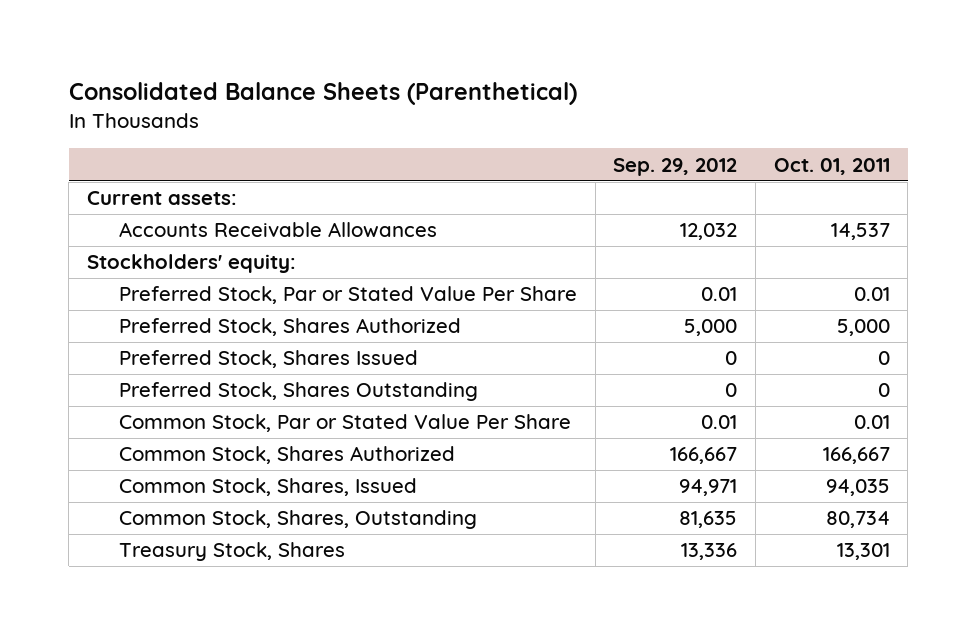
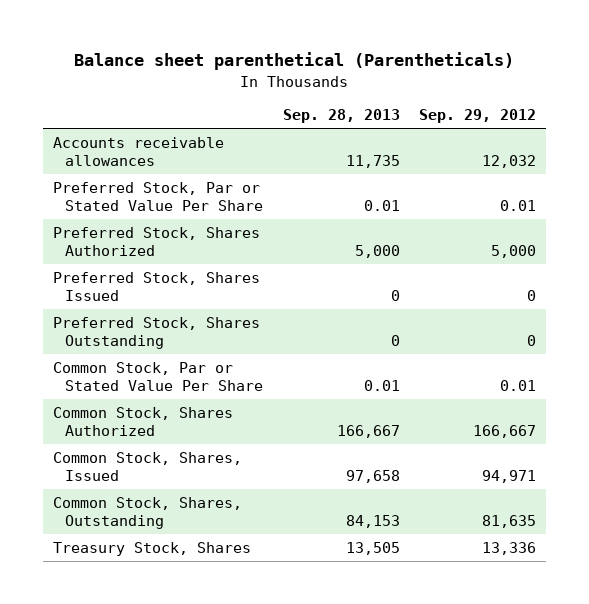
[68,82,577,106] Consolidated Balance Sheets (Parenthetical) -> [74,52,515,71] Balance sheet parenthetical (Parentheticals)
[773,157,890,175] Oct. 01, 2011 -> none
none -> [282,109,400,124] Sep. 28, 2013
[86,191,237,206] Current assets: -> none
[86,254,296,274] Stockholders' equity: -> none
[119,222,438,239] Accounts Receivable Allowances -> [53,136,225,167] Accounts receivable allowances

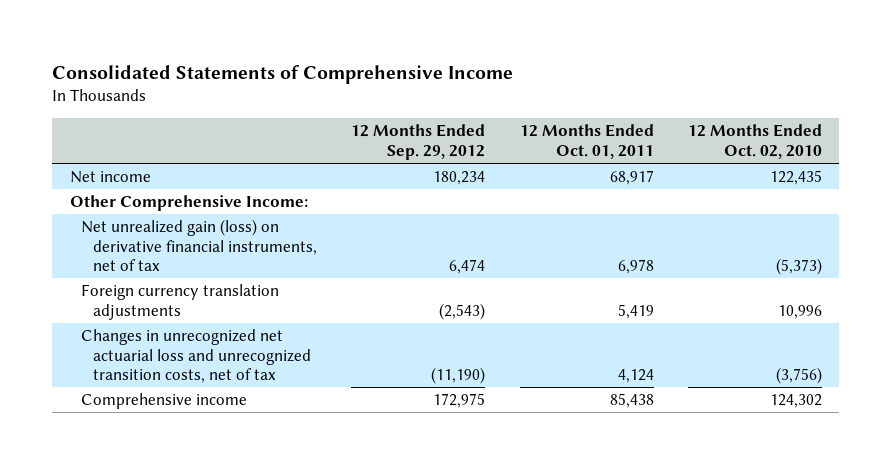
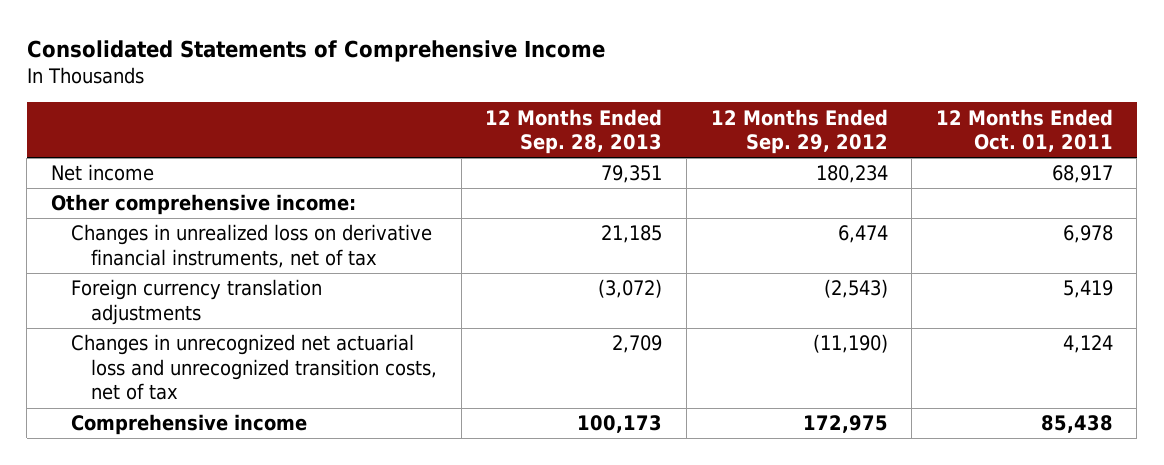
[687,124,822,159] 12 Months Ended Oct. 02, 2010 -> none
none -> [485,108,663,155] 12 Months Ended Sep. 28, 2013
[69,195,308,212] Other Comprehensive Income: -> [51,194,357,216] Other comprehensive income:
[81,219,318,272] Net unrealized gain (loss) on derivative financial instruments, net of tax -> [71,224,433,268] Changes in unrealized loss on derivative financial instruments, net of tax

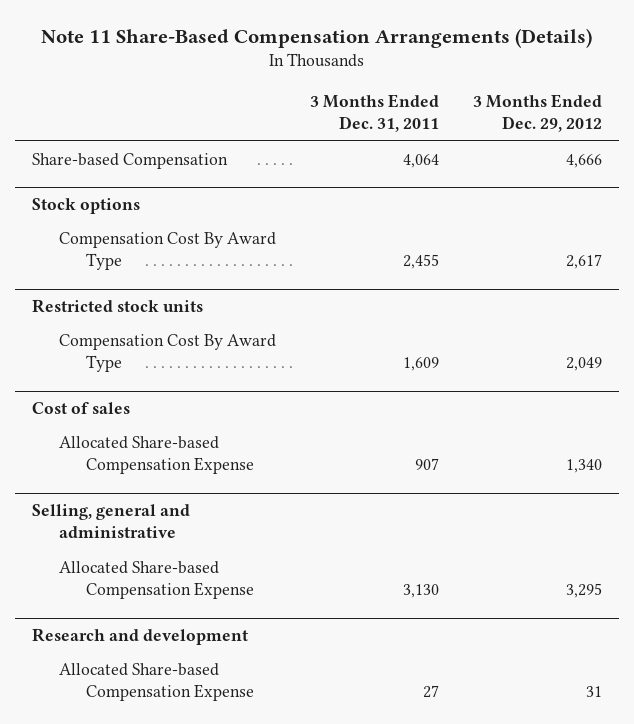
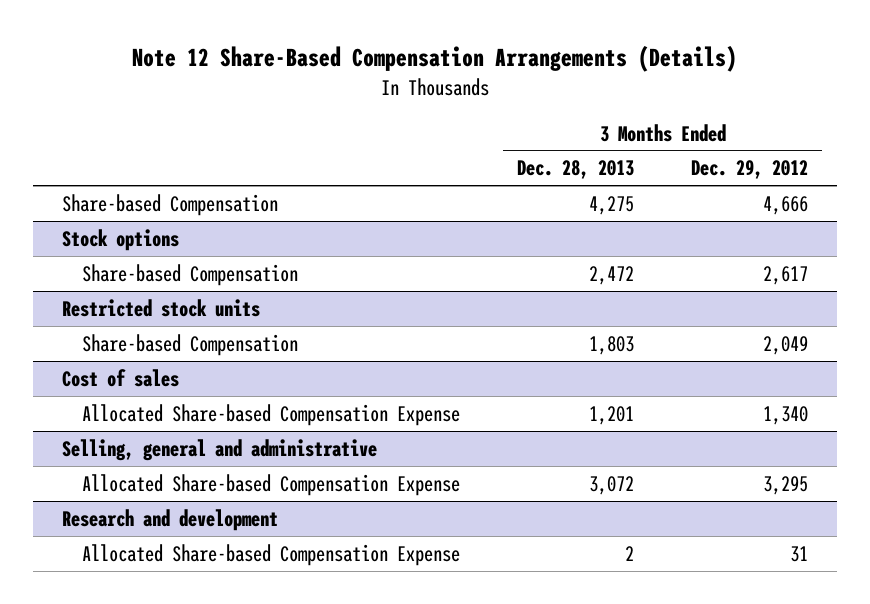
[41,27,593,48] Note 11 Share-Based Compensation Arrangements (Details) -> [131,44,737,72] Note 12 Share-Based Compensation Arrangements (Details)
[309,93,439,133] 3 Months Ended Dec. 31, 2011 -> none
none -> [517,160,635,180] Dec. 28, 2013
[58,231,276,271] Compensation Cost By Award Type -> [82,263,299,286] Share-based Compensation
[58,333,276,373] Compensation Cost By Award Type -> [82,333,299,356] Share-based Compensation

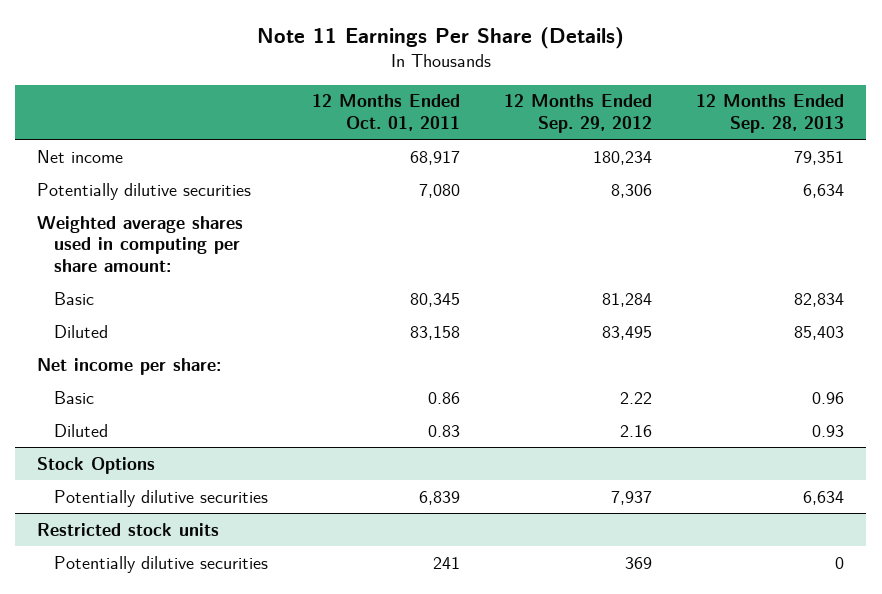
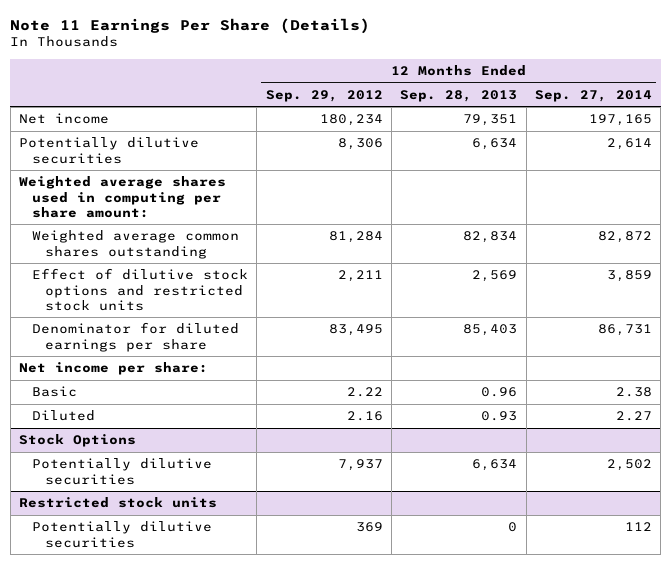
[312,94,461,132] 12 Months Ended Oct. 01, 2011 -> none
none -> [534,89,652,102] Sep. 27, 2014
[54,291,95,305] Basic -> [32,230,240,259] Weighted average common shares outstanding
none -> [32,268,249,311] Effect of dilutive stock options and restricted stock units
[54,324,109,338] Diluted -> [32,322,240,352] Denominator for diluted earnings per share

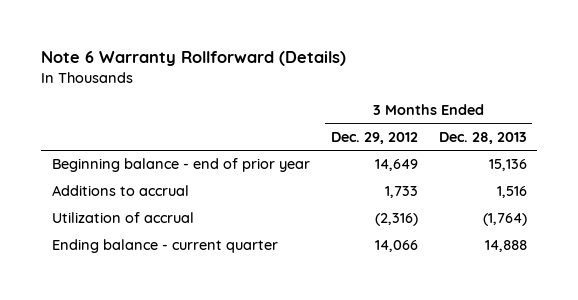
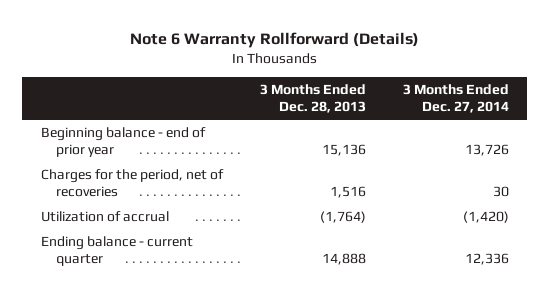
[330,132,418,145] Dec. 29, 2012 -> none
none -> [402,84,509,114] 3 Months Ended Dec. 27, 2014
[51,185,189,197] Additions to accrual -> [40,169,224,198] Charges for the period, net of recoveries

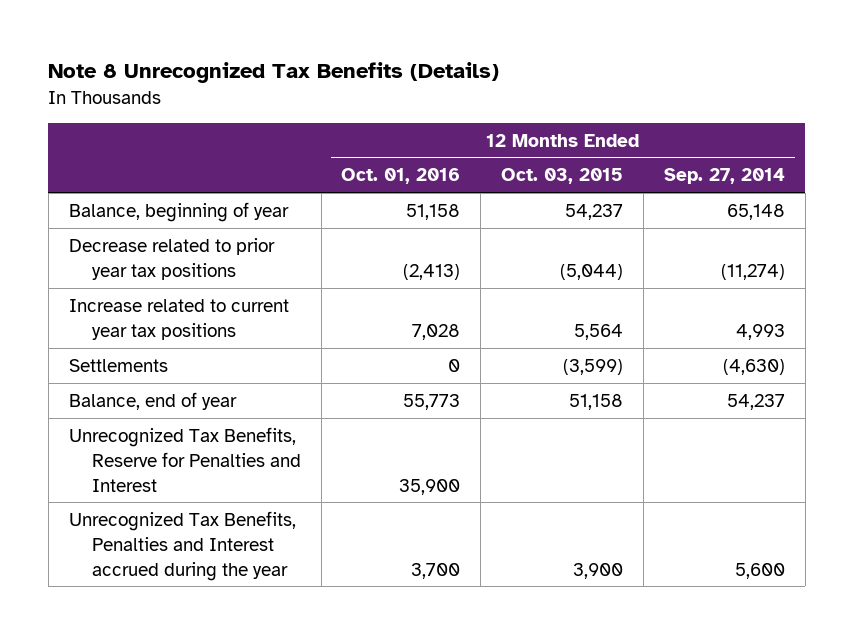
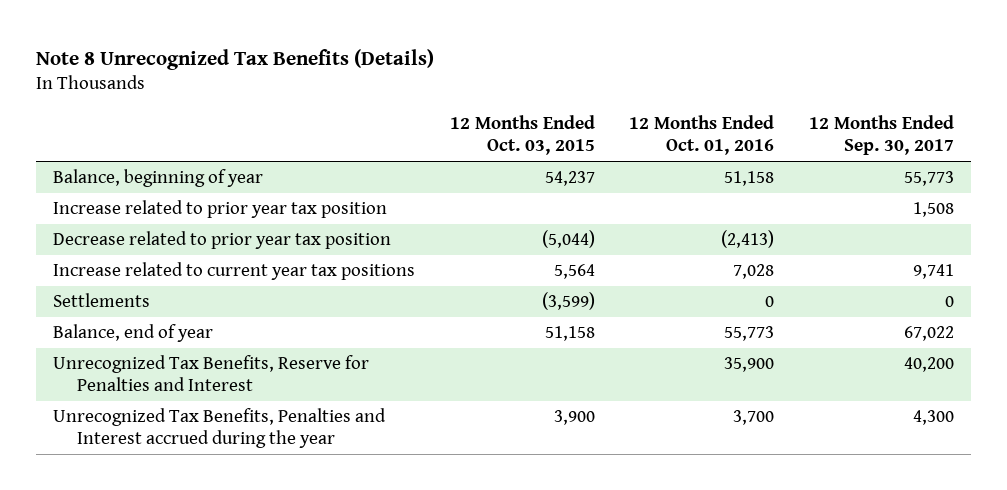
[664,168,786,185] Sep. 27, 2014 -> none
none -> [808,115,954,156] 12 Months Ended Sep. 30, 2017
none -> [53,200,388,219] Increase related to prior year tax position
[68,237,275,280] Decrease related to prior year tax positions -> [53,231,392,250] Decrease related to prior year tax position

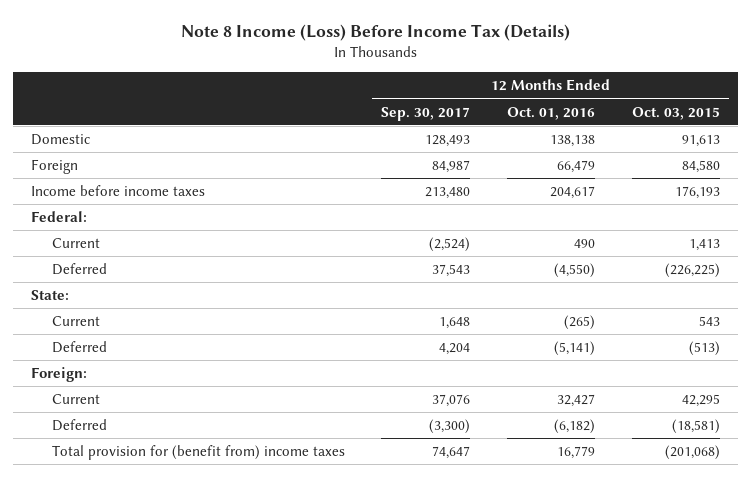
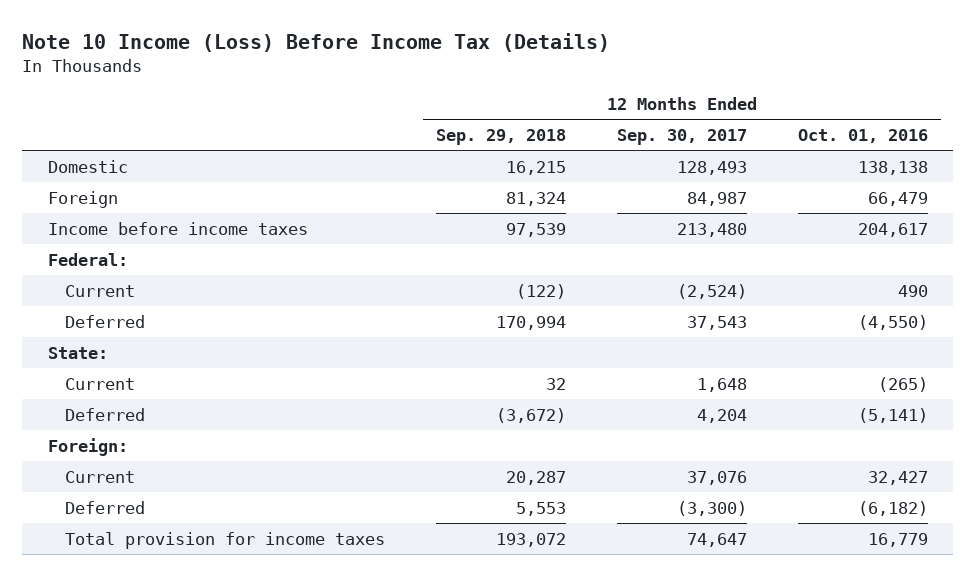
[180,23,570,41] Note 8 Income (Loss) Before Income Tax (Details) -> [22,32,611,52] Note 10 Income (Loss) Before Income Tax (Details)
[631,106,720,120] Oct. 03, 2015 -> none
none -> [435,129,566,146] Sep. 29, 2018
[51,445,345,461] Total provision for (benefit from) income taxes -> [64,531,385,549] Total provision for income taxes

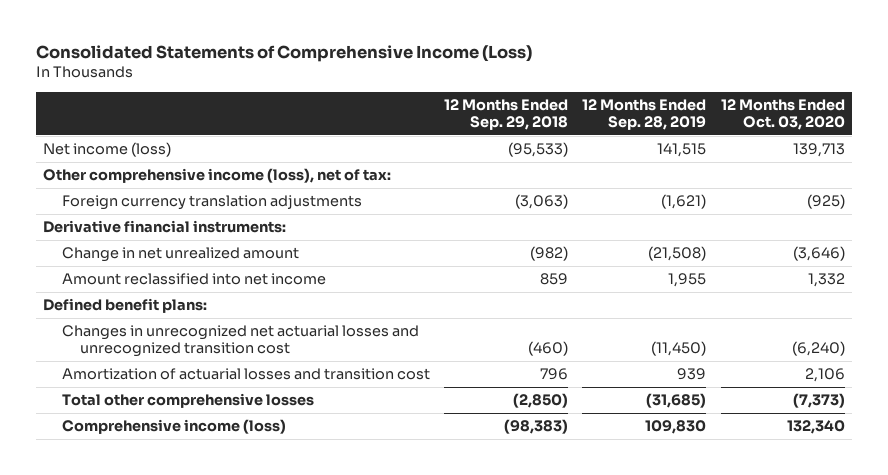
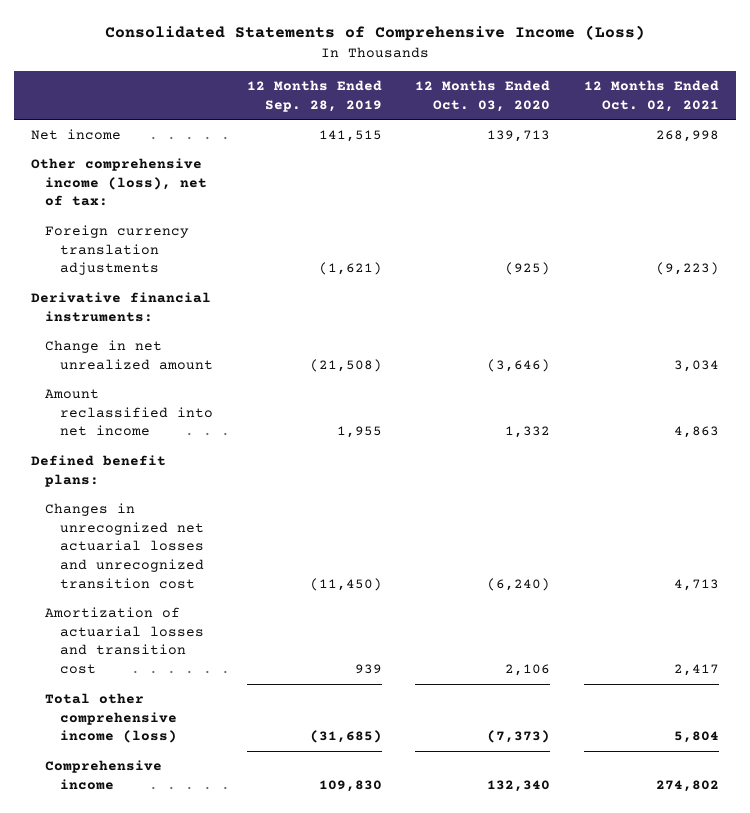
[444,98,569,130] 12 Months Ended Sep. 29, 2018 -> none
none -> [584,80,720,112] 12 Months Ended Oct. 02, 2021
[43,142,172,158] Net income (loss) -> [31,128,122,140] Net income
[61,393,314,409] Total other comprehensive losses -> [45,692,177,744] Total other comprehensive income (loss)
[61,419,286,435] Comprehensive income (loss) -> [45,759,163,790] Comprehensive income

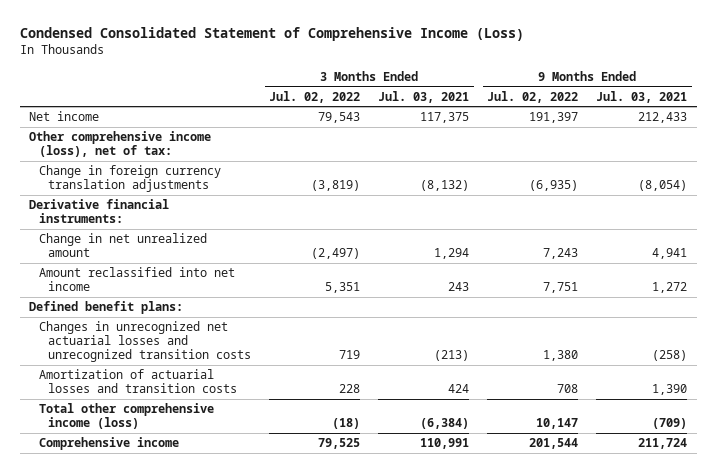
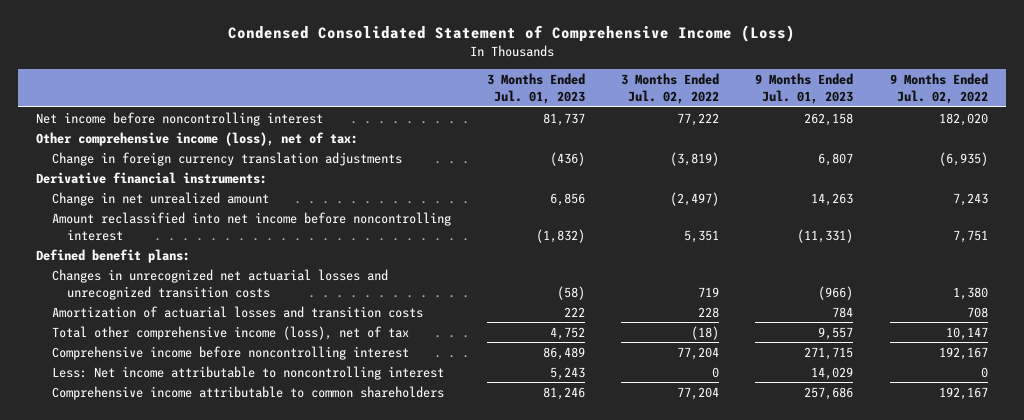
[378,90,470,103] Jul. 03, 2021 -> none
[596,90,688,103] Jul. 03, 2021 -> none
none -> [487,73,586,105] 3 Months Ended Jul. 01, 2023
none -> [755,73,854,105] 9 Months Ended Jul. 01, 2023
[29,111,100,122] Net income -> none
none -> [36,111,324,126] Net income before noncontrolling interest
[38,267,235,292] Amount reclassified into net income -> [51,211,451,241] Amount reclassified into net income before noncontrolling interest
[38,403,214,430] Total other comprehensive income (loss) -> [51,325,409,340] Total other comprehensive income (loss), net of tax
none -> [51,345,409,360] Comprehensive income before noncontrolling interest
none -> [51,365,444,380] Less: Net income attributable to noncontrolling interest
[38,437,179,451] Comprehensive income -> [51,385,444,400] Comprehensive income attributable to common shareholders
[318,438,361,450] 79,525 -> [677,386,720,400] 77,204
[529,438,579,450] 201,544 -> [938,386,988,400] 192,167

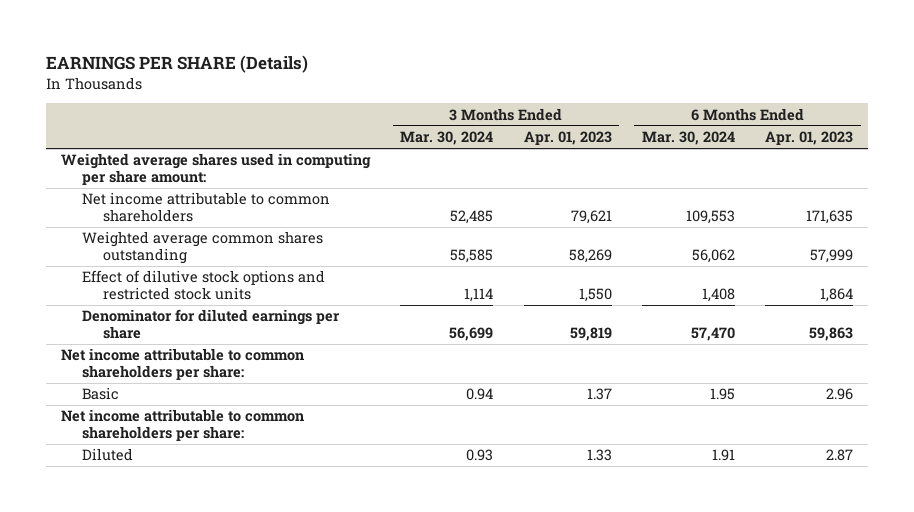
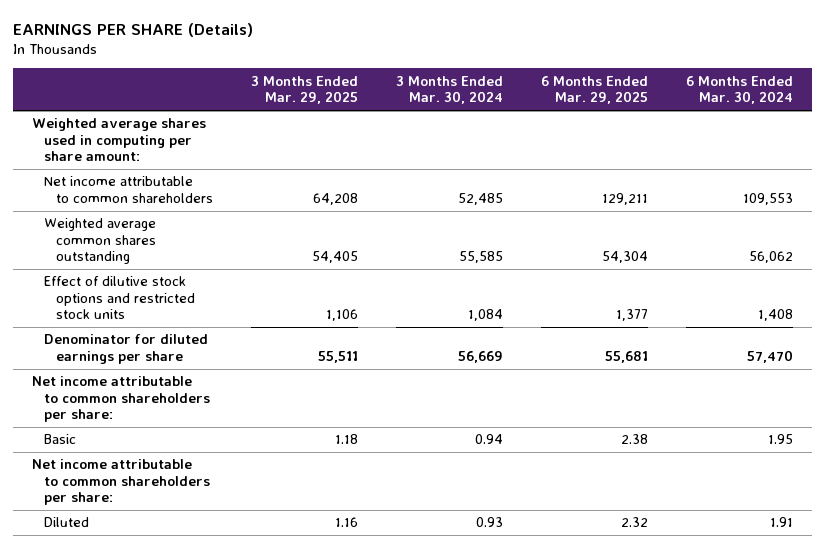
[523,131,612,146] Apr. 01, 2023 -> none
[765,131,854,146] Apr. 01, 2023 -> none
none -> [251,75,359,105] 3 Months Ended Mar. 29, 2025
none -> [541,75,649,105] 6 Months Ended Mar. 29, 2025
[464,288,494,303] 1,114 -> [468,309,504,322] 1,084
[449,327,494,342] 56,699 -> [458,350,504,363] 56,669

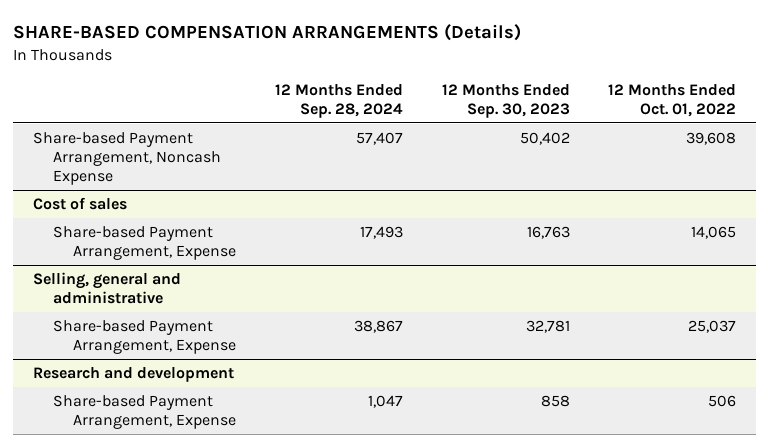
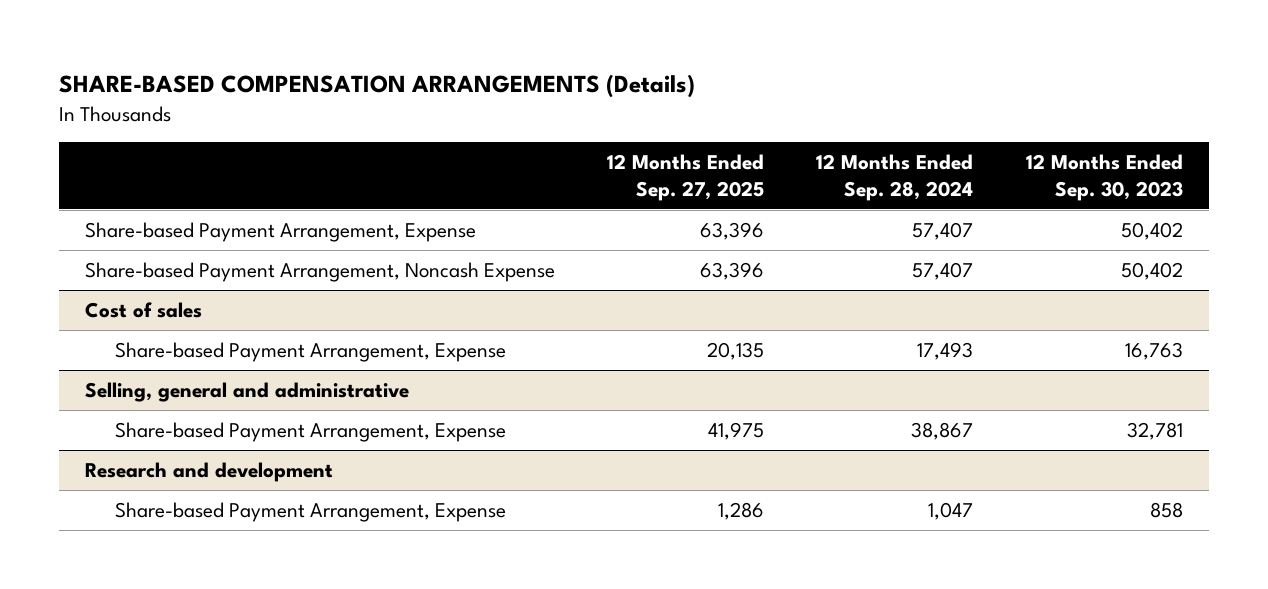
[608,84,737,118] 12 Months Ended Oct. 01, 2022 -> none
none -> [607,153,765,202] 12 Months Ended Sep. 27, 2025
none -> [85,221,477,242] Share-based Payment Arrangement, Expense

